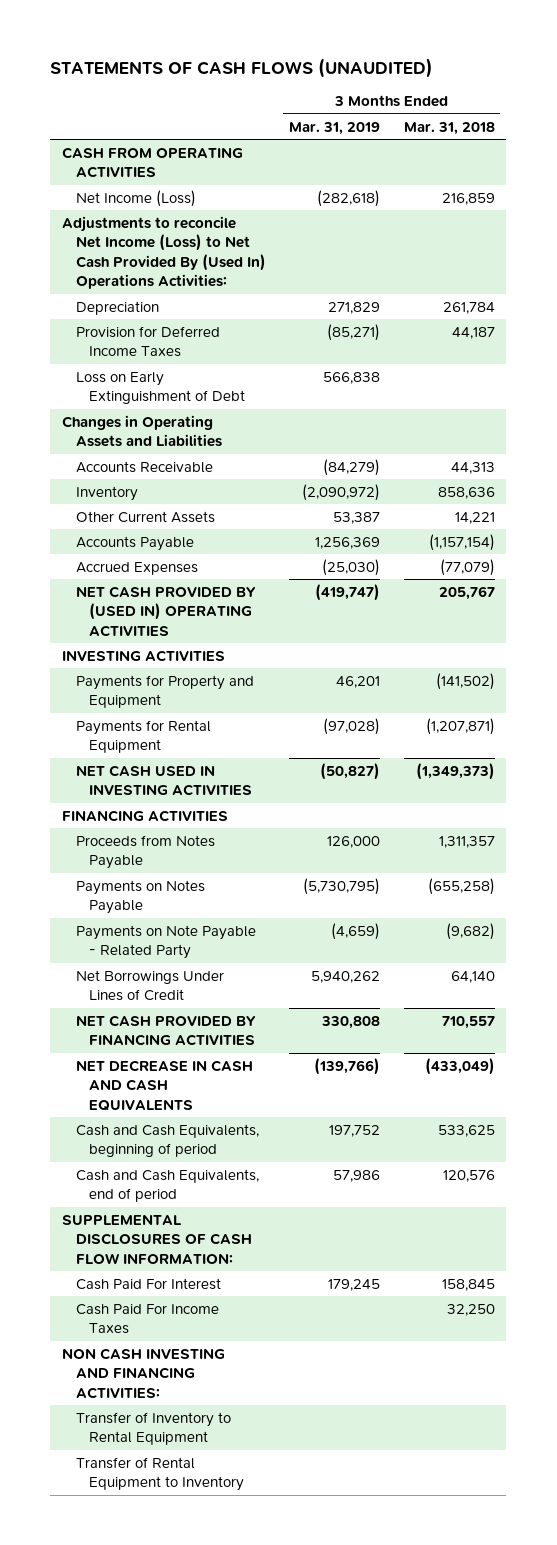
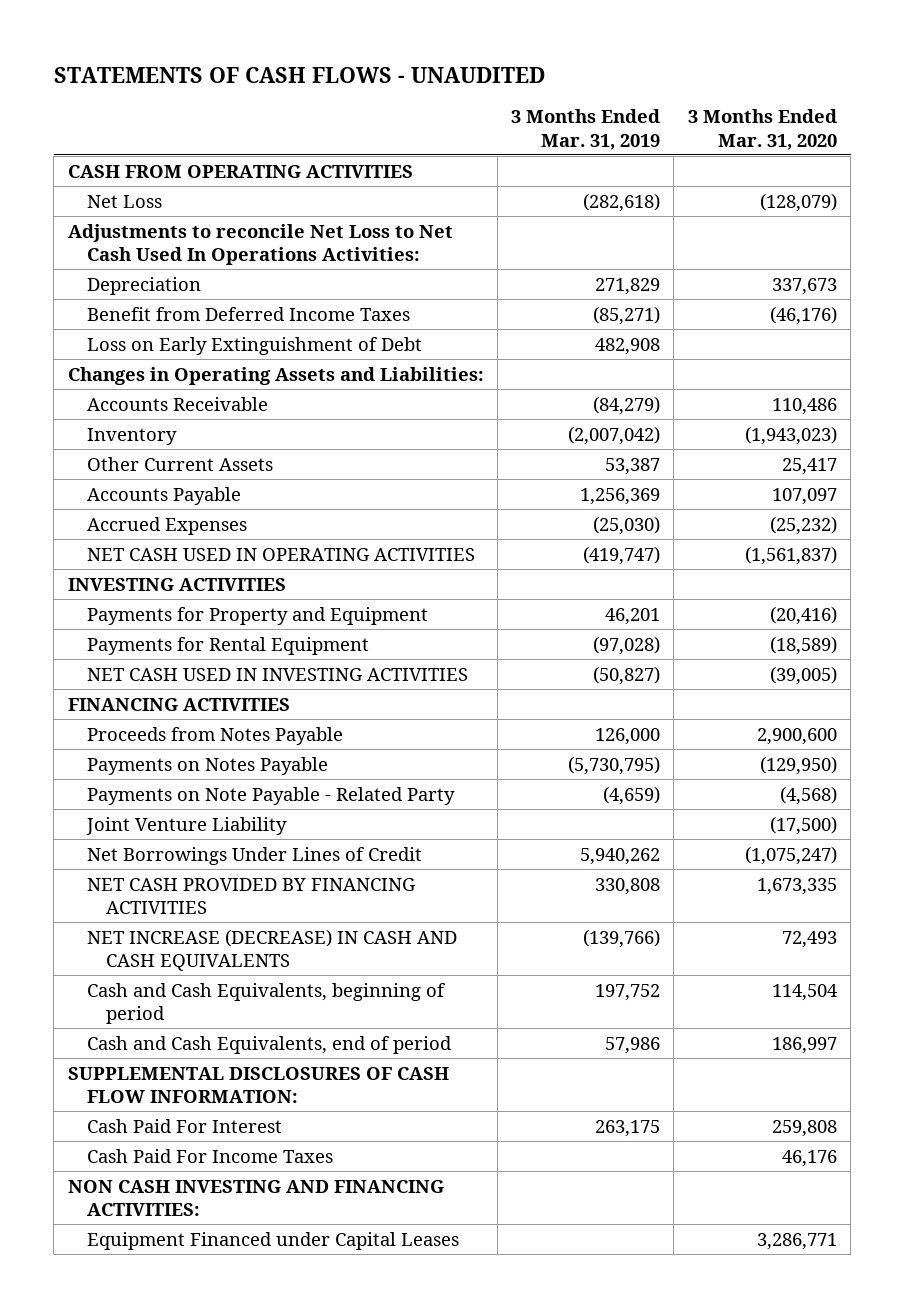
[50,57,434,78] STATEMENTS OF CASH FLOWS (UNAUDITED) -> [53,66,545,83] STATEMENTS OF CASH FLOWS - UNAUDITED
[403,121,495,135] Mar. 31, 2018 -> none
none -> [687,109,837,150] 3 Months Ended Mar. 31, 2020
[75,189,196,207] Net Income (Loss) -> [86,194,162,208] Net Loss
[61,215,266,290] Adjustments to reconcile Net Income (Loss) to Net Cash Provided By (Used In) Operations Activities: -> [67,223,453,266] Adjustments to reconcile Net Loss to Net Cash Used In Operations Activities:
[75,325,220,358] Provision for Deferred Income Taxes -> [86,306,410,321] Benefit from Deferred Income Taxes
[323,371,381,384] 566,838 -> [595,337,661,355] 482,908
[61,414,222,448] Changes in Operating Assets and Liabilities -> [67,366,484,385] Changes in Operating Assets and Liabilities:
[302,483,381,501] (2,090,972) -> [568,425,661,445] (2,007,042)
[75,585,256,637] NET CASH PROVIDED BY (USED IN) OPERATING ACTIVITIES -> [86,547,475,561] NET CASH USED IN OPERATING ACTIVITIES
none -> [85,816,287,835] Joint Venture Liability
[75,1059,253,1111] NET DECREASE IN CASH AND CASH EQUIVALENTS -> [86,928,457,972] NET INCREASE (DECREASE) IN CASH AND CASH EQUIVALENTS
[328,1278,381,1291] 179,245 -> [595,1119,661,1137] 263,175
[75,1411,231,1446] Transfer of Inventory to Rental Equipment -> none
[75,1456,245,1492] Transfer of Rental Equipment to Inventory -> none
none -> [86,1231,459,1250] Equipment Financed under Capital Leases

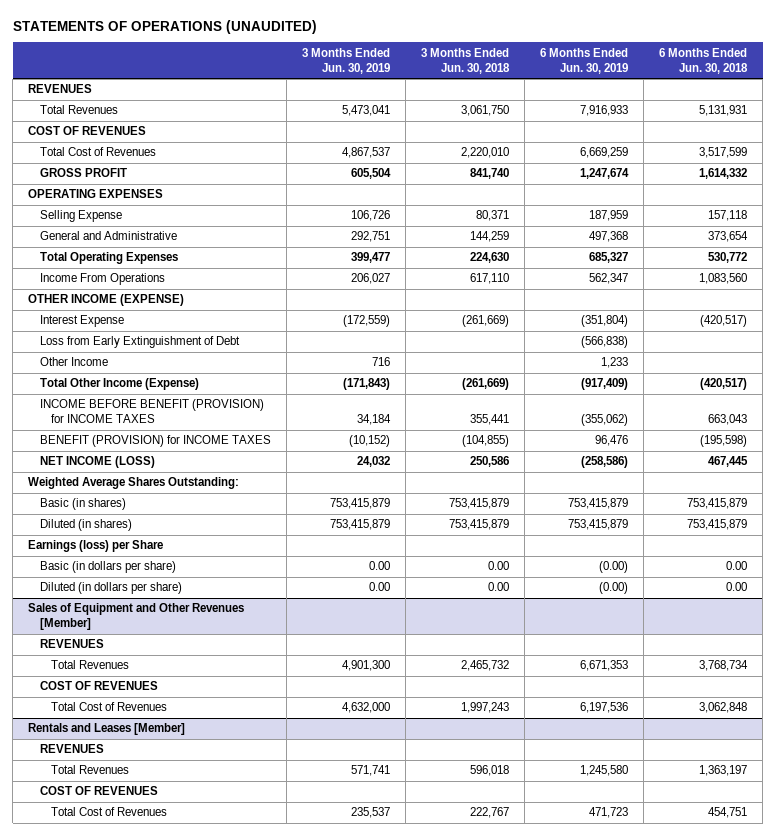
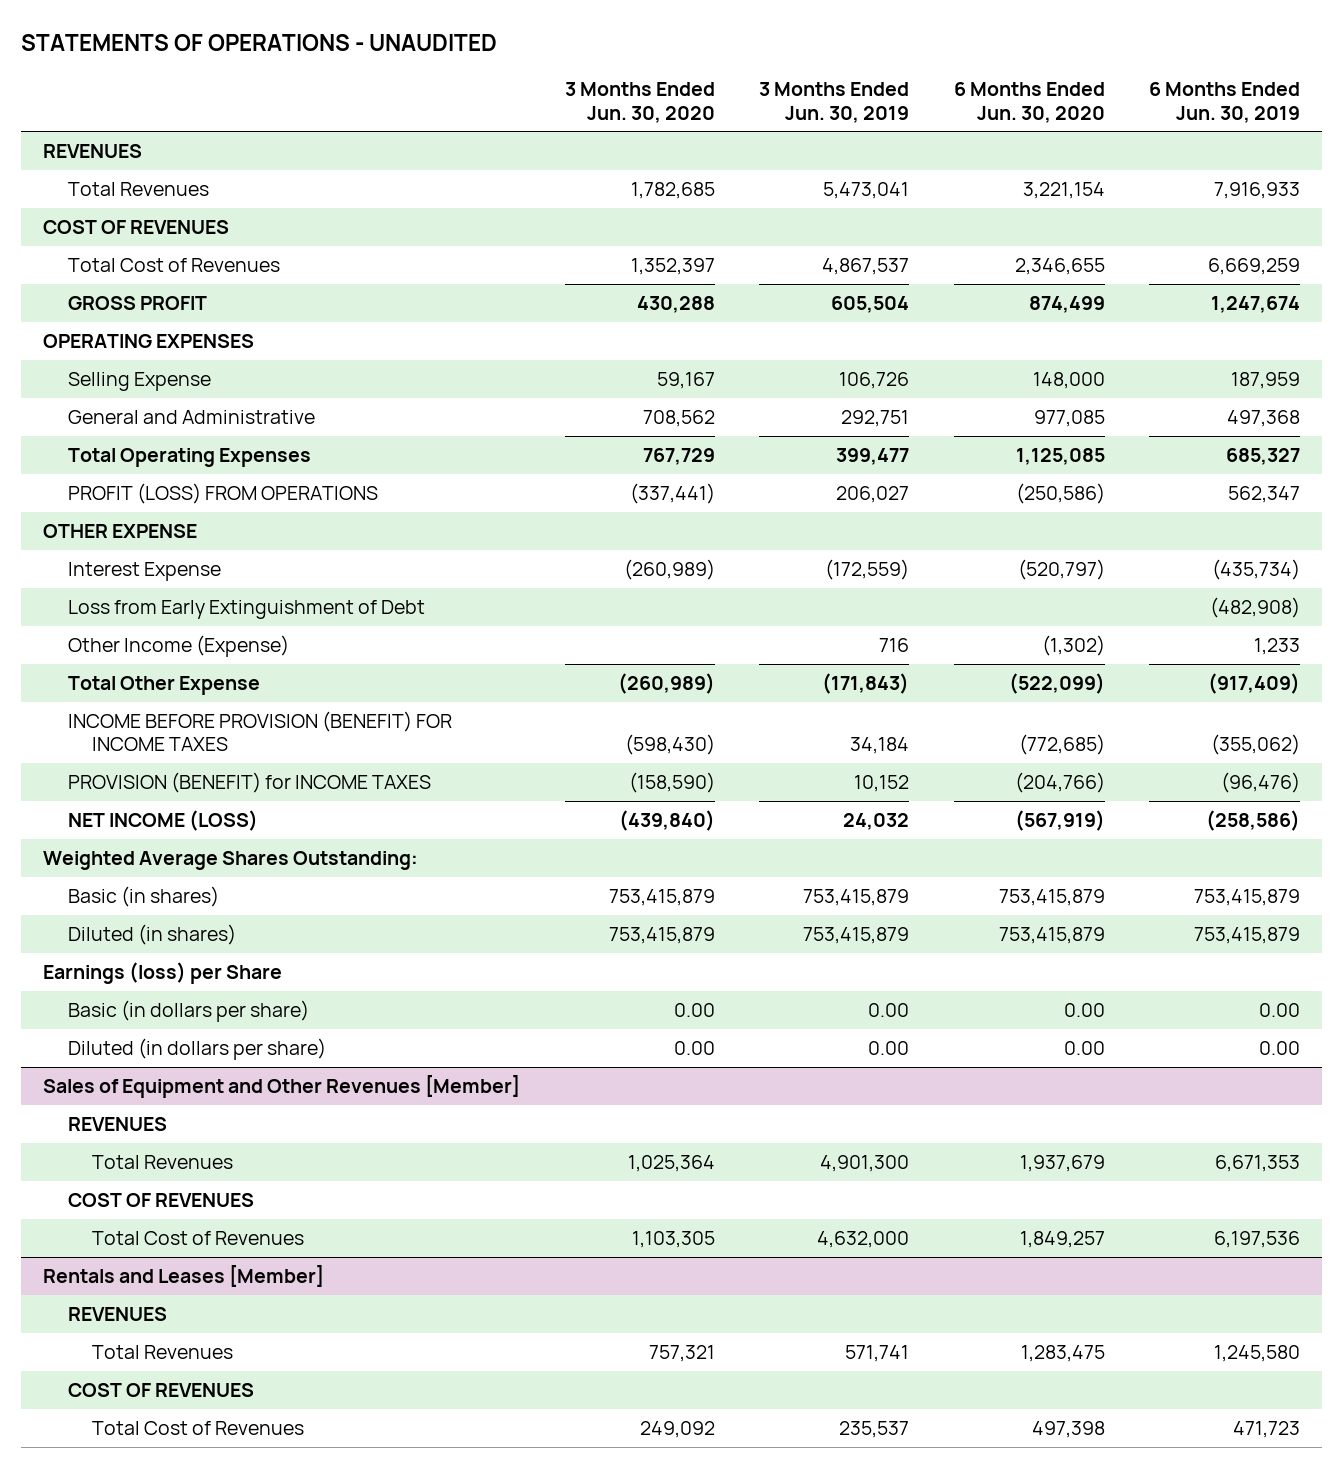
[12,19,317,34] STATEMENTS OF OPERATIONS (UNAUDITED) -> [21,34,498,52] STATEMENTS OF OPERATIONS - UNAUDITED
[420,47,510,74] 3 Months Ended Jun. 30, 2018 -> none
[659,47,749,74] 6 Months Ended Jun. 30, 2018 -> none
none -> [564,82,715,123] 3 Months Ended Jun. 30, 2020
none -> [953,82,1105,123] 6 Months Ended Jun. 30, 2020
[39,273,165,286] Income From Operations -> [67,482,378,504] PROFIT (LOSS) FROM OPERATIONS
[28,294,185,307] OTHER INCOME (EXPENSE) -> [43,523,198,538] OTHER EXPENSE
[580,315,628,328] (351,804) -> [1212,558,1301,580] (435,734)
[580,336,628,349] (566,838) -> [1210,596,1301,618] (482,908)
[39,357,108,367] Other Income -> [67,634,289,657] Other Income (Expense)
[39,378,199,391] Total Other Income (Expense) -> [67,675,260,695] Total Other Expense
[39,399,264,424] INCOME BEFORE BENEFIT (PROVISION) for INCOME TAXES -> [67,710,452,752] INCOME BEFORE PROVISION (BENEFIT) FOR INCOME TAXES
[39,435,271,448] BENEFIT (PROVISION) for INCOME TAXES -> [67,771,431,793] PROVISION (BENEFIT) for INCOME TAXES
[348,435,390,448] (10,152) -> [854,774,910,792] 10,152
[594,435,628,447] 96,476 -> [1221,771,1301,793] (96,476)
[598,561,628,574] (0.00) -> [1259,1002,1301,1017] 0.00
[598,582,628,595] (0.00) -> [1259,1040,1301,1055] 0.00

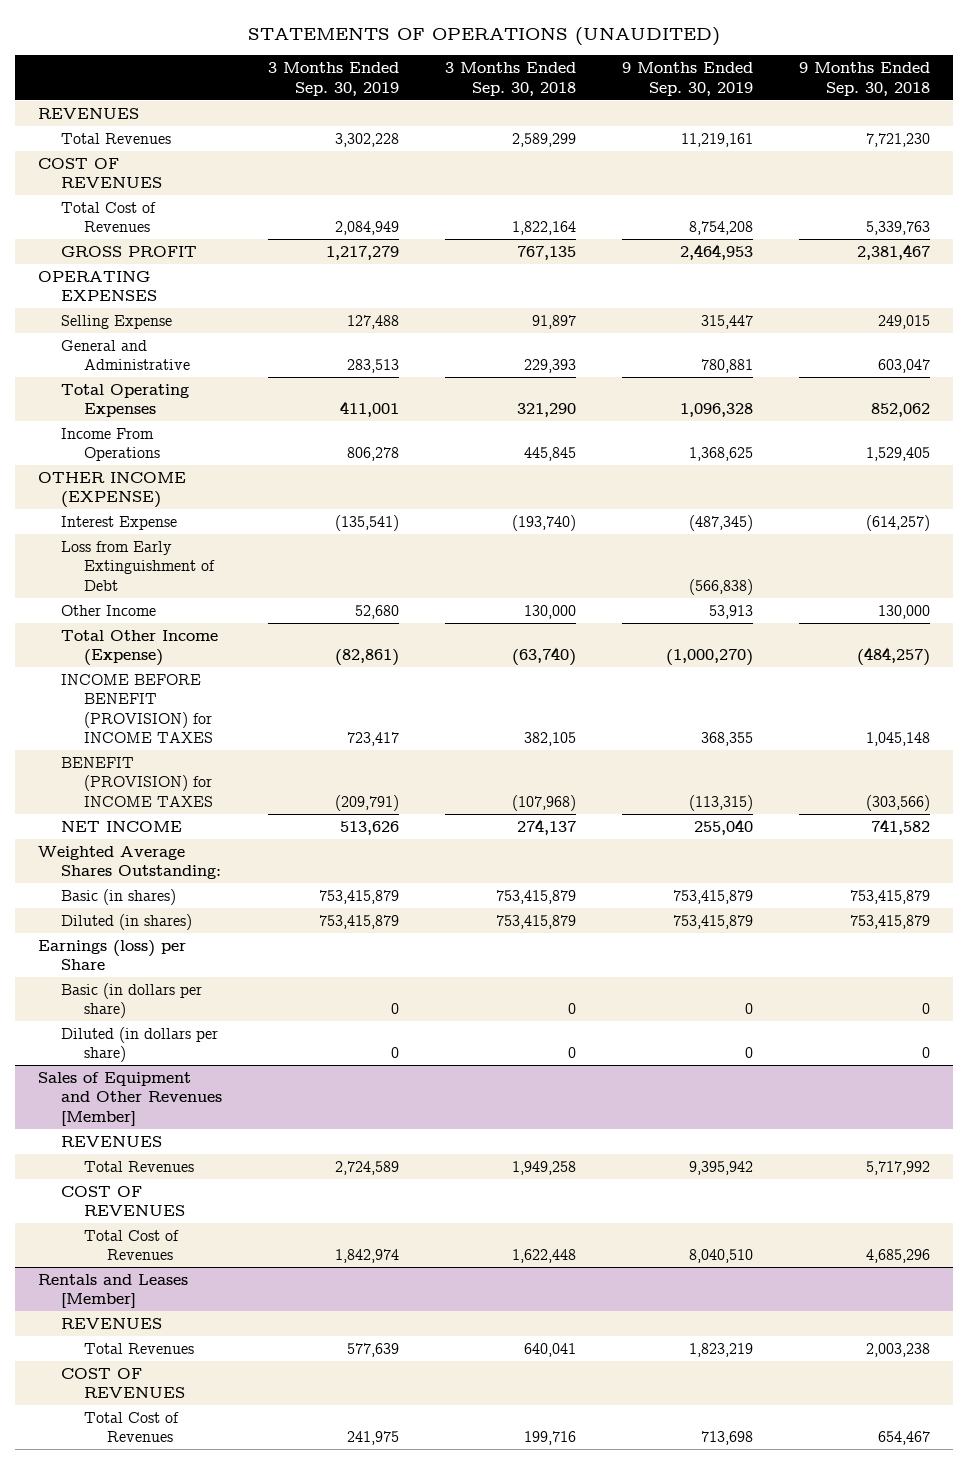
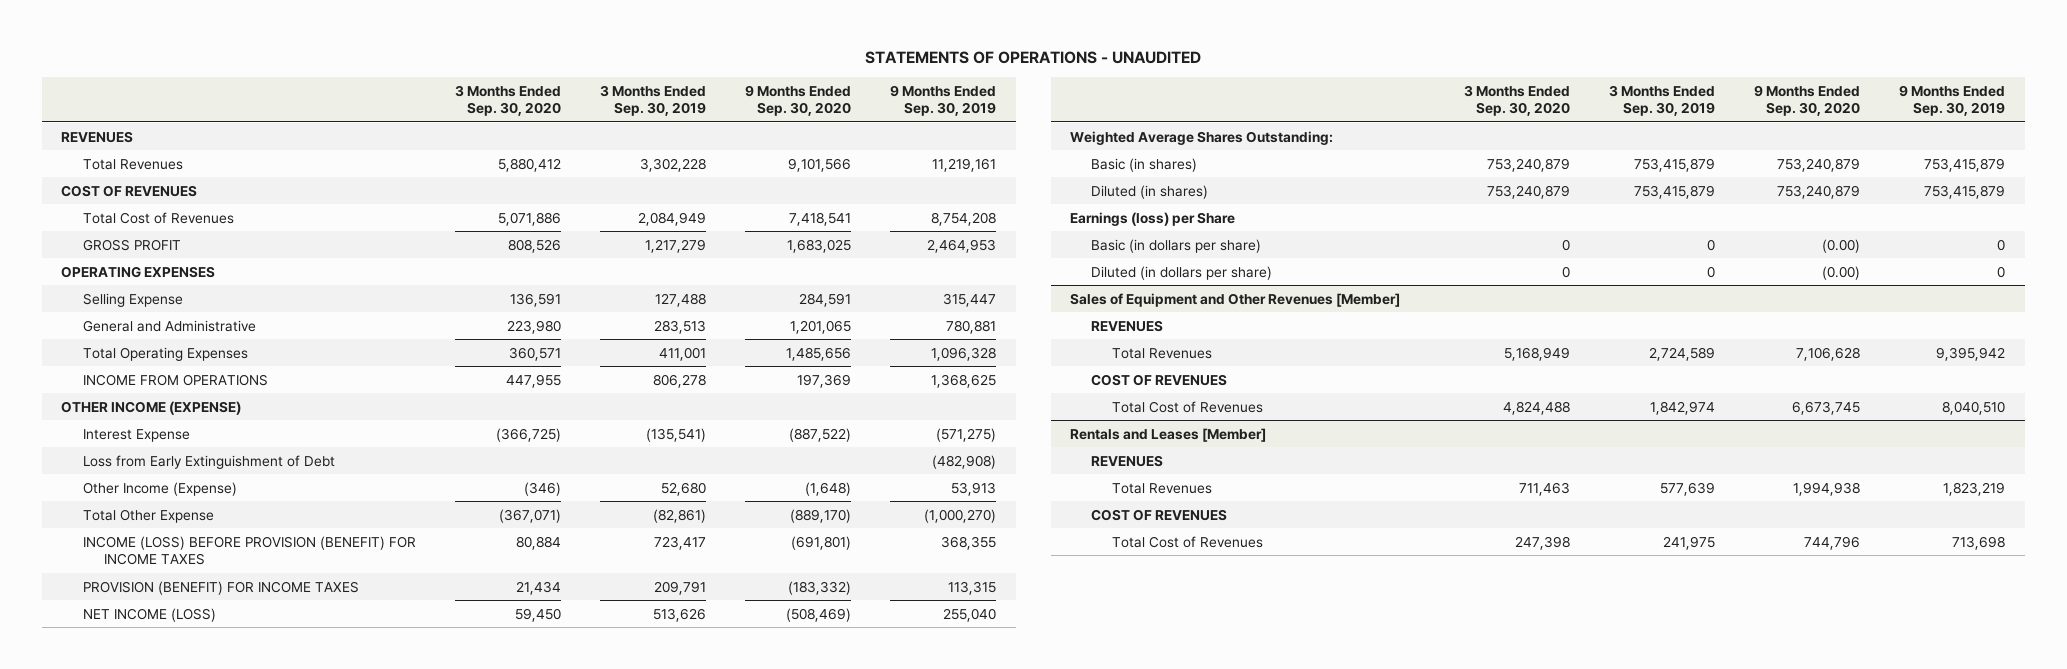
[248,26,721,46] STATEMENTS OF OPERATIONS (UNAUDITED) -> [865,51,1202,65] STATEMENTS OF OPERATIONS - UNAUDITED
[444,62,576,96] 3 Months Ended Sep. 30, 2018 -> none
[798,62,930,96] 9 Months Ended Sep. 30, 2018 -> none
none -> [454,84,561,117] 3 Months Ended Sep. 30, 2020
none -> [745,84,852,117] 9 Months Ended Sep. 30, 2020
[61,427,161,462] Income From Operations -> [82,373,268,386] INCOME FROM OPERATIONS
[688,514,753,531] (487,345) -> [936,427,997,442] (571,275)
[688,578,753,595] (566,838) -> [932,454,997,469] (482,908)
[61,604,157,616] Other Income -> [82,481,237,496] Other Income (Expense)
[61,629,219,667] Total Other Income (Expense) -> [82,508,214,523] Total Other Expense
[61,673,214,744] INCOME BEFORE BENEFIT (PROVISION) for INCOME TAXES -> [82,535,416,565] INCOME (LOSS) BEFORE PROVISION (BENEFIT) FOR INCOME TAXES
[61,756,214,807] BENEFIT (PROVISION) for INCOME TAXES -> [82,580,359,595] PROVISION (BENEFIT) FOR INCOME TAXES
[335,794,400,811] (209,791) -> [654,580,707,595] 209,791
[688,794,753,811] (113,315) -> [948,580,997,595] 113,315
[61,820,183,832] NET INCOME -> [82,607,216,622] NET INCOME (LOSS)

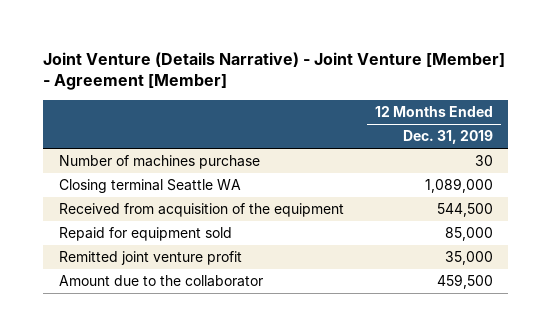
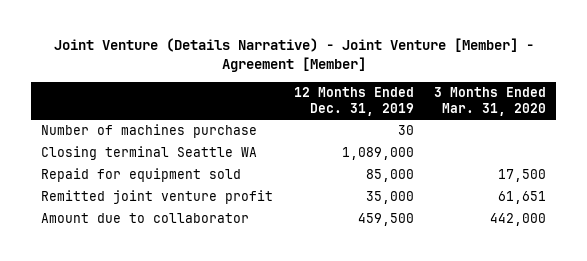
none -> [433,87,546,116] 3 Months Ended Mar. 31, 2020
[58,203,344,218] Received from acquisition of the equipment -> none
[58,275,263,288] Amount due to the collaborator -> [41,213,250,224] Amount due to collaborator

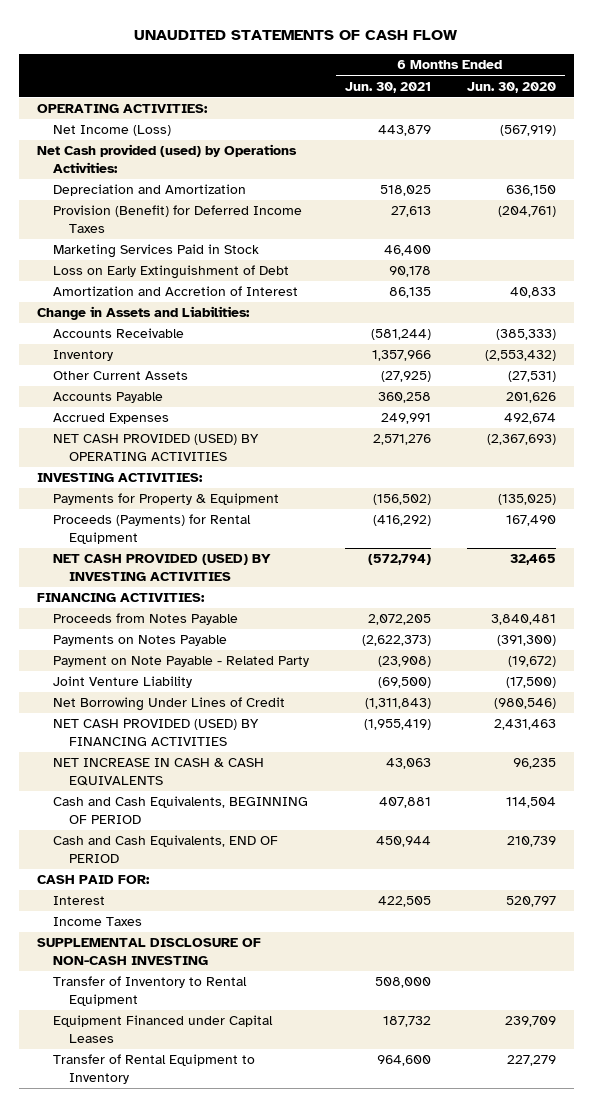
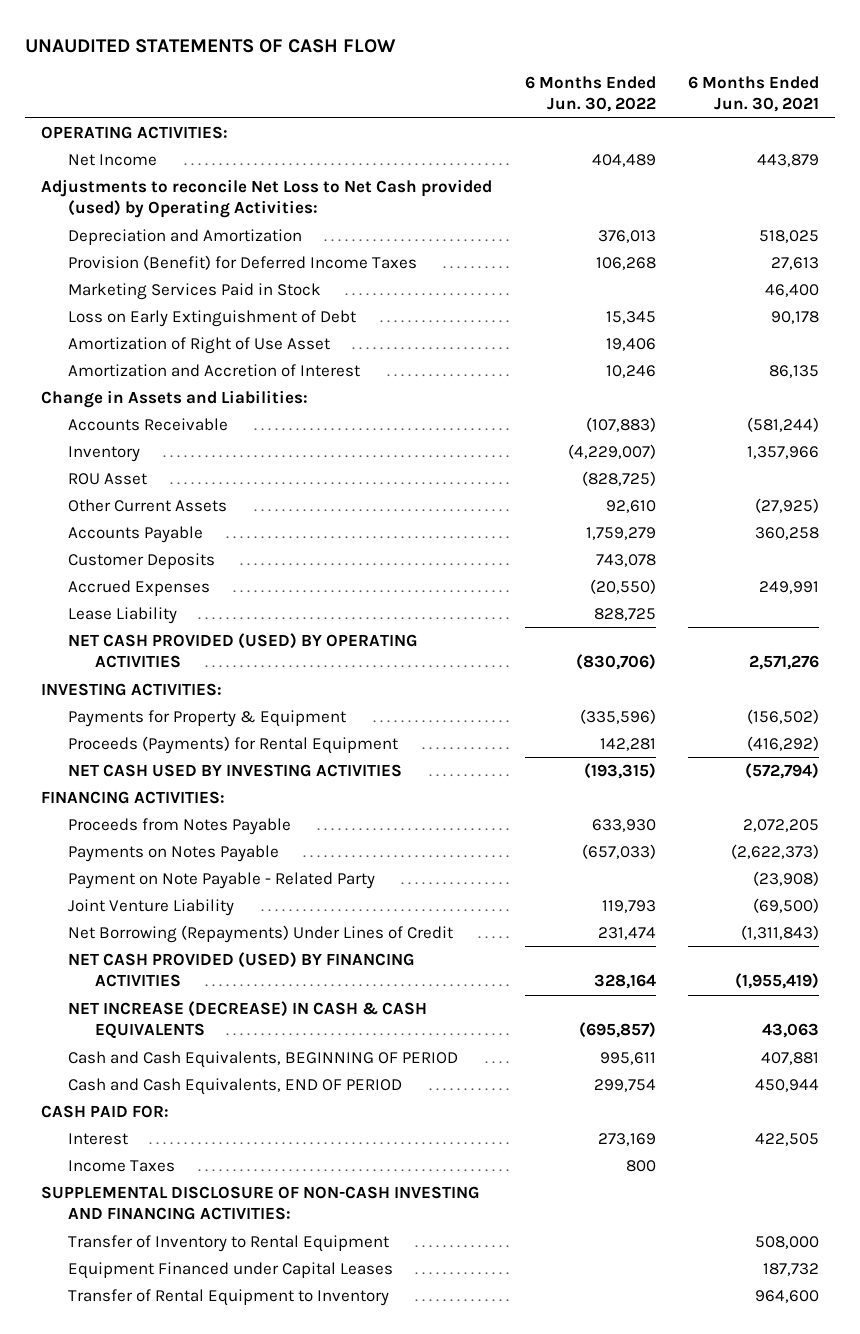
[466,81,556,93] Jun. 30, 2020 -> none
none -> [524,76,656,113] 6 Months Ended Jun. 30, 2022
[52,125,171,137] Net Income (Loss) -> [68,153,158,166] Net Income
[36,144,297,174] Net Cash provided (used) by Operations Activities: -> [41,178,493,219] Adjustments to reconcile Net Loss to Net Cash provided (used) by Operating Activities:
none -> [68,336,331,354] Amortization of Right of Use Asset
none -> [68,472,148,485] ROU Asset
none -> [68,552,216,569] Customer Deposits
none -> [68,606,178,624] Lease Liability
[52,554,271,582] NET CASH PROVIDED (USED) BY INVESTING ACTIVITIES -> [68,763,403,777] NET CASH USED BY INVESTING ACTIVITIES
[52,697,285,712] Net Borrowing Under Lines of Credit -> [68,924,454,943] Net Borrowing (Repayments) Under Lines of Credit
[52,758,264,787] NET INCREASE IN CASH & CASH EQUIVALENTS -> [68,1000,428,1040] NET INCREASE (DECREASE) IN CASH & CASH EQUIVALENTS
[36,938,261,966] SUPPLEMENTAL DISCLOSURE OF NON-CASH INVESTING -> [41,1185,481,1221] SUPPLEMENTAL DISCLOSURE OF NON-CASH INVESTING AND FINANCING ACTIVITIES:

